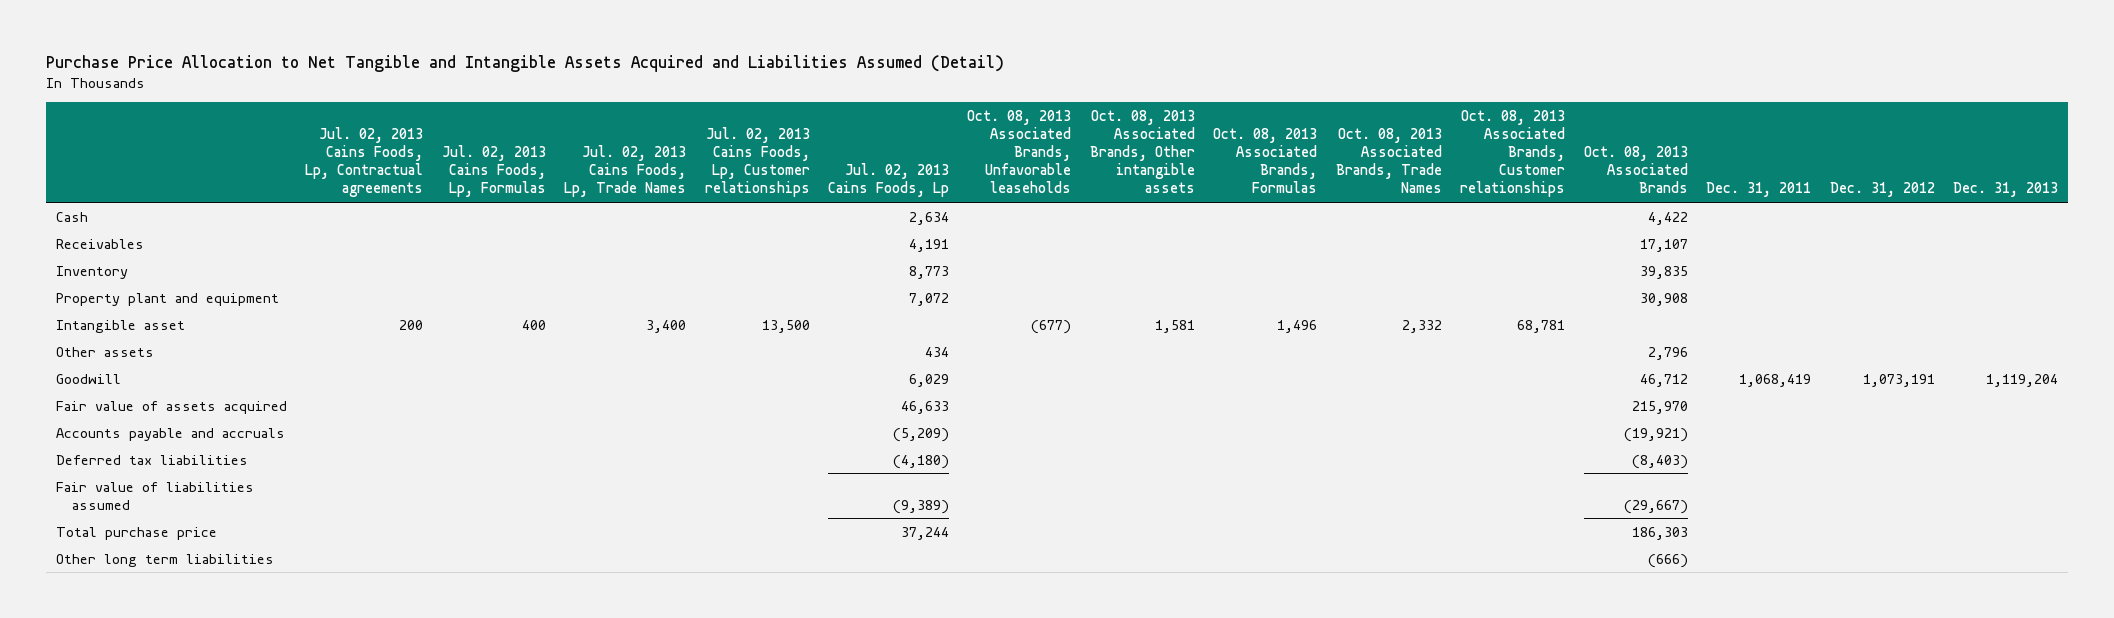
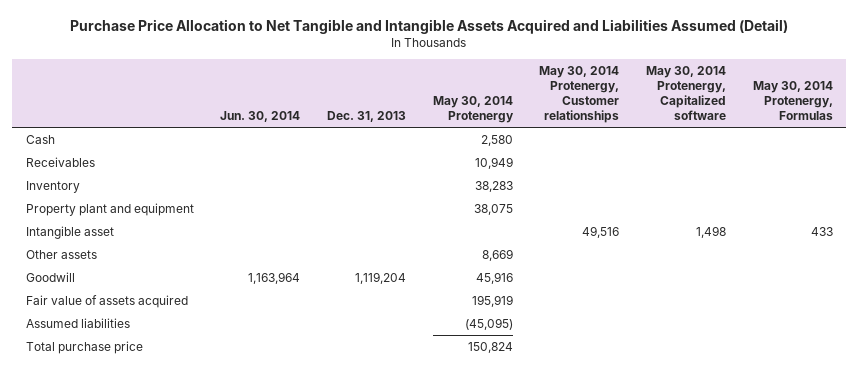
[305,126,424,198] Jul. 02, 2013 Cains Foods, Lp, Contractual agreements -> none
[441,144,546,198] Jul. 02, 2013 Cains Foods, Lp, Formulas -> none
[564,144,687,198] Jul. 02, 2013 Cains Foods, Lp, Trade Names -> none
[704,126,810,198] Jul. 02, 2013 Cains Foods, Lp, Customer relationships -> none
[827,163,949,198] Jul. 02, 2013 Cains Foods, Lp -> none
[967,109,1072,194] Oct. 08, 2013 Associated Brands, Unfavorable leaseholds -> none
[1089,109,1195,194] Oct. 08, 2013 Associated Brands, Other intangible assets -> none
[1213,127,1318,194] Oct. 08, 2013 Associated Brands, Formulas -> none
[1335,127,1442,194] Oct. 08, 2013 Associated Brands, Trade Names -> none
[1460,109,1566,198] Oct. 08, 2013 Associated Brands, Customer relationships -> none
[1583,145,1688,194] Oct. 08, 2013 Associated Brands -> none
[1706,182,1812,198] Dec. 31, 2011 -> none
[1829,182,1935,198] Dec. 31, 2012 -> none
none -> [220,111,301,123] Jun. 30, 2014
none -> [432,96,514,124] May 30, 2014 Protenergy
none -> [539,66,620,124] May 30, 2014 Protenergy, Customer relationships
none -> [646,66,727,121] May 30, 2014 Protenergy, Capitalized software
none -> [752,81,833,121] May 30, 2014 Protenergy, Formulas
[55,427,285,441] Accounts payable and accruals -> none
[55,454,248,465] Deferred tax liabilities -> none
[55,481,254,510] Fair value of liabilities assumed -> [25,318,130,329] Assumed liabilities
[55,553,274,567] Other long term liabilities -> none

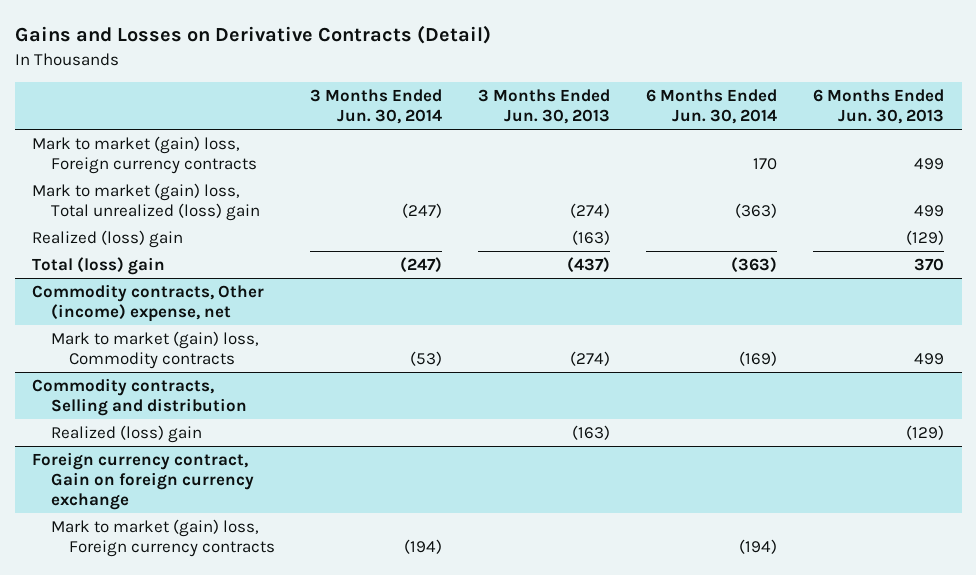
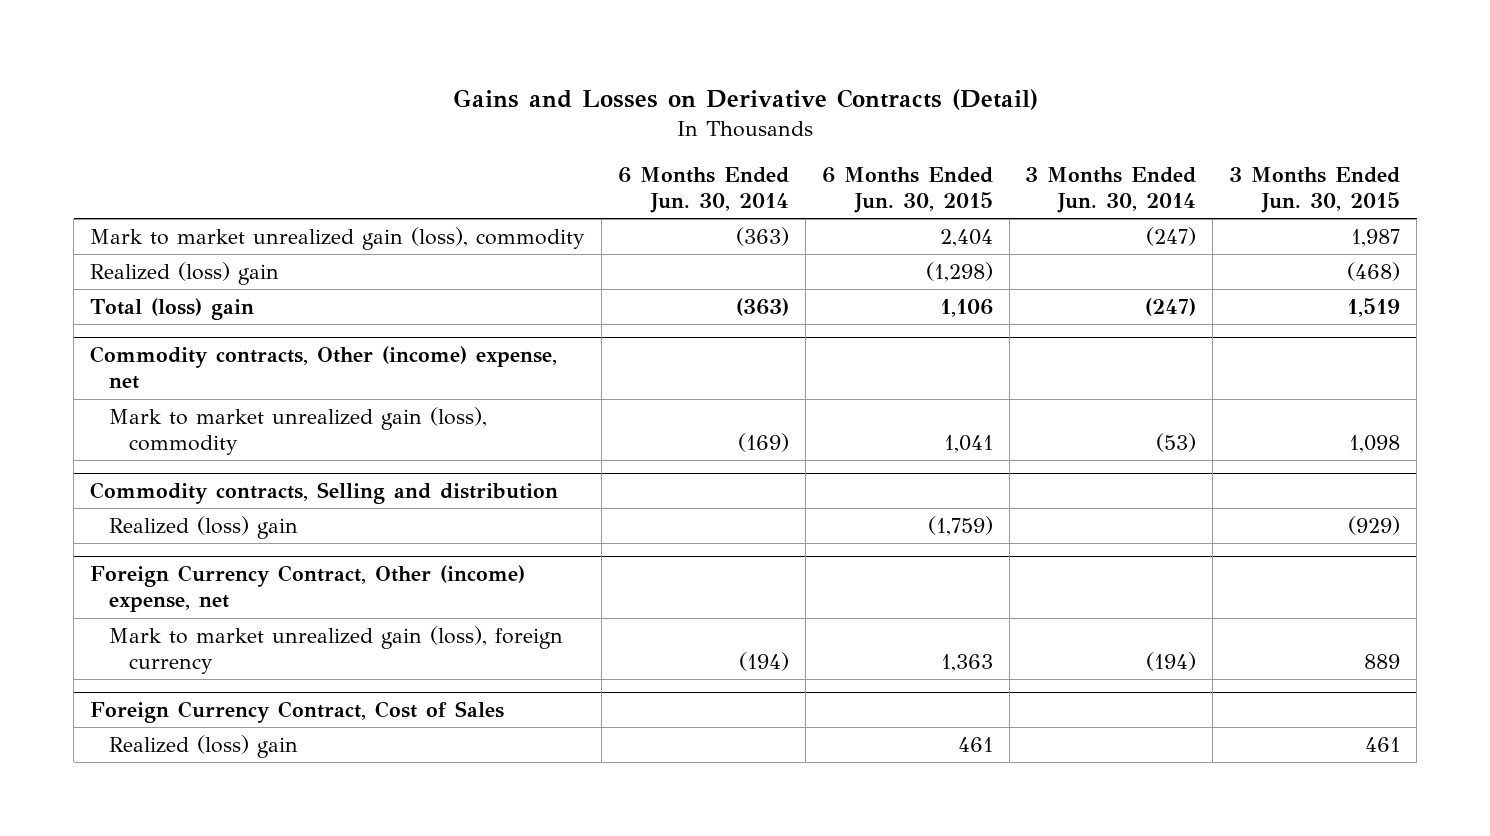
[478,89,611,125] 3 Months Ended Jun. 30, 2013 -> none
[812,89,944,125] 6 Months Ended Jun. 30, 2013 -> none
none -> [821,166,993,214] 6 Months Ended Jun. 30, 2015
none -> [1229,166,1401,214] 3 Months Ended Jun. 30, 2015
[32,136,257,175] Mark to market (gain) loss, Foreign currency contracts -> none
[32,183,260,222] Mark to market (gain) loss, Total unrealized (loss) gain -> [90,226,586,250] Mark to market unrealized gain (loss), commodity
[50,331,259,370] Mark to market (gain) loss, Commodity contracts -> [109,406,488,456] Mark to market unrealized gain (loss), commodity
[32,452,254,511] Foreign currency contract, Gain on foreign currency exchange -> none
[50,519,275,558] Mark to market (gain) loss, Foreign currency contracts -> none
none -> [90,565,526,613] Foreign Currency Contract, Other (income) expense, net
none -> [109,625,564,675] Mark to market unrealized gain (loss), foreign currency
none -> [90,701,505,724] Foreign Currency Contract, Cost of Sales
none -> [109,734,299,758] Realized (loss) gain

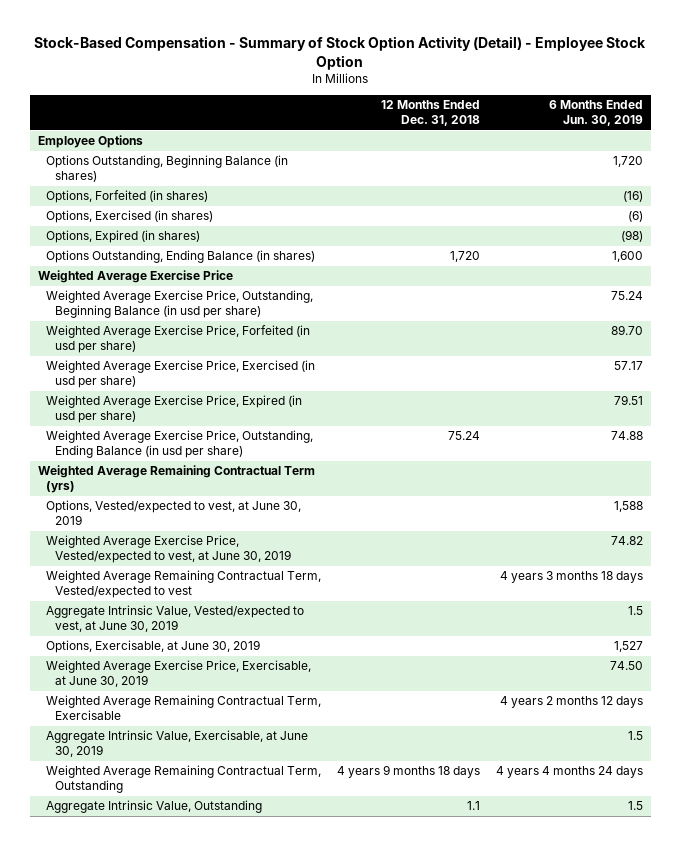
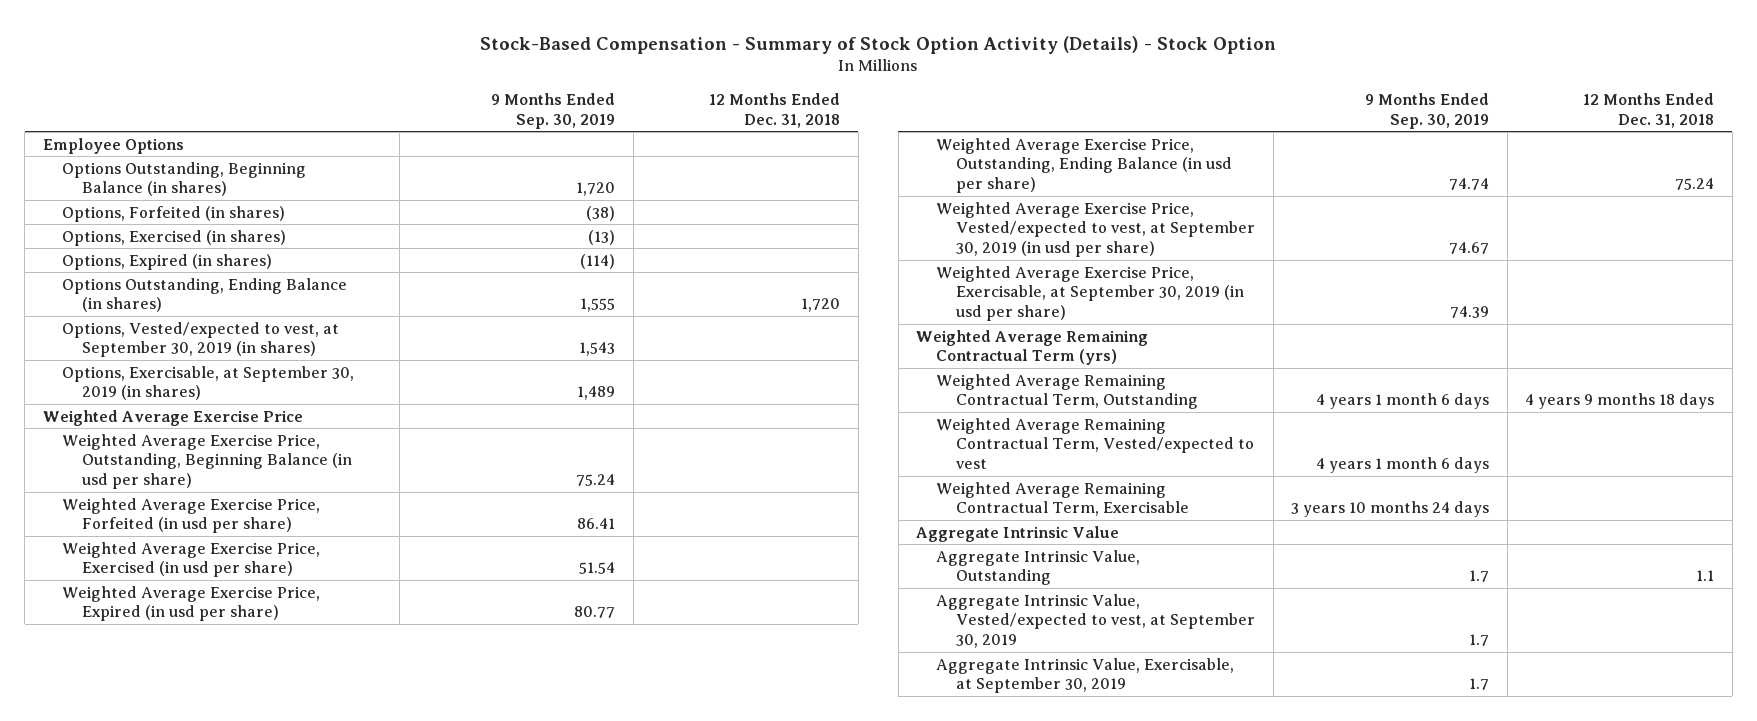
[34,36,647,70] Stock-Based Compensation - Summary of Stock Option Activity (Detail) - Employee Stock Option -> [480,35,1277,54] Stock-Based Compensation - Summary of Stock Option Activity (Details) - Stock Option
[548,100,643,127] 6 Months Ended Jun. 30, 2019 -> none
none -> [491,93,616,129] 9 Months Ended Sep. 30, 2019
none -> [62,321,340,358] Options, Vested/expected to vest, at September 30, 2019 (in shares)
none -> [62,365,355,401] Options, Exercisable, at September 30, 2019 (in shares)
none -> [936,201,1256,258] Weighted Average Exercise Price, Vested/expected to vest, at September 30, 2019 (in usd per share)
none -> [936,265,1245,322] Weighted Average Exercise Price, Exercisable, at September 30, 2019 (in usd per share)
[46,500,302,526] Options, Vested/expected to vest, at June 30, 2019 -> none
[46,535,291,564] Weighted Average Exercise Price, Vested/expected to vest, at June 30, 2019 -> none
[46,765,322,794] Weighted Average Remaining Contractual Term, Outstanding -> [936,373,1199,410] Weighted Average Remaining Contractual Term, Outstanding
[46,605,305,633] Aggregate Intrinsic Value, Vested/expected to vest, at June 30, 2019 -> none
[46,640,261,654] Options, Exercisable, at June 30, 2019 -> none
[46,660,312,688] Weighted Average Exercise Price, Exercisable, at June 30, 2019 -> none
[46,730,309,758] Aggregate Intrinsic Value, Exercisable, at June 30, 2019 -> none
none -> [916,525,1120,542] Aggregate Intrinsic Value
none -> [936,593,1256,649] Aggregate Intrinsic Value, Vested/expected to vest, at September 30, 2019
none -> [936,657,1235,694] Aggregate Intrinsic Value, Exercisable, at September 30, 2019

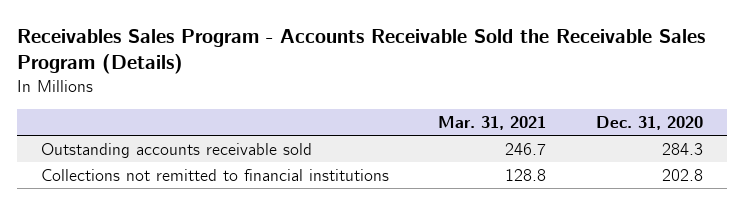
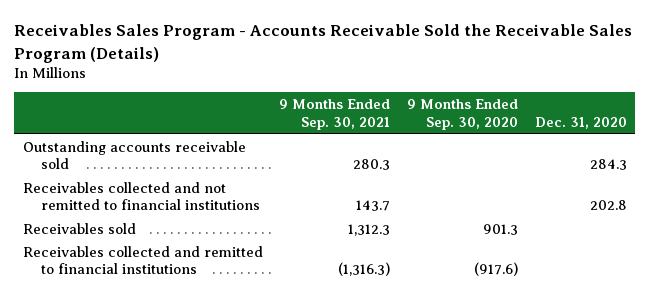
[438,116,547,131] Mar. 31, 2021 -> none
none -> [279,98,391,130] 9 Months Ended Sep. 30, 2021
none -> [406,98,518,130] 9 Months Ended Sep. 30, 2020
[41,168,390,181] Collections not remitted to financial institutions -> [22,181,260,211] Receivables collected and not remitted to financial institutions
none -> [22,222,136,234] Receivables sold
none -> [22,245,263,275] Receivables collected and remitted to financial institutions

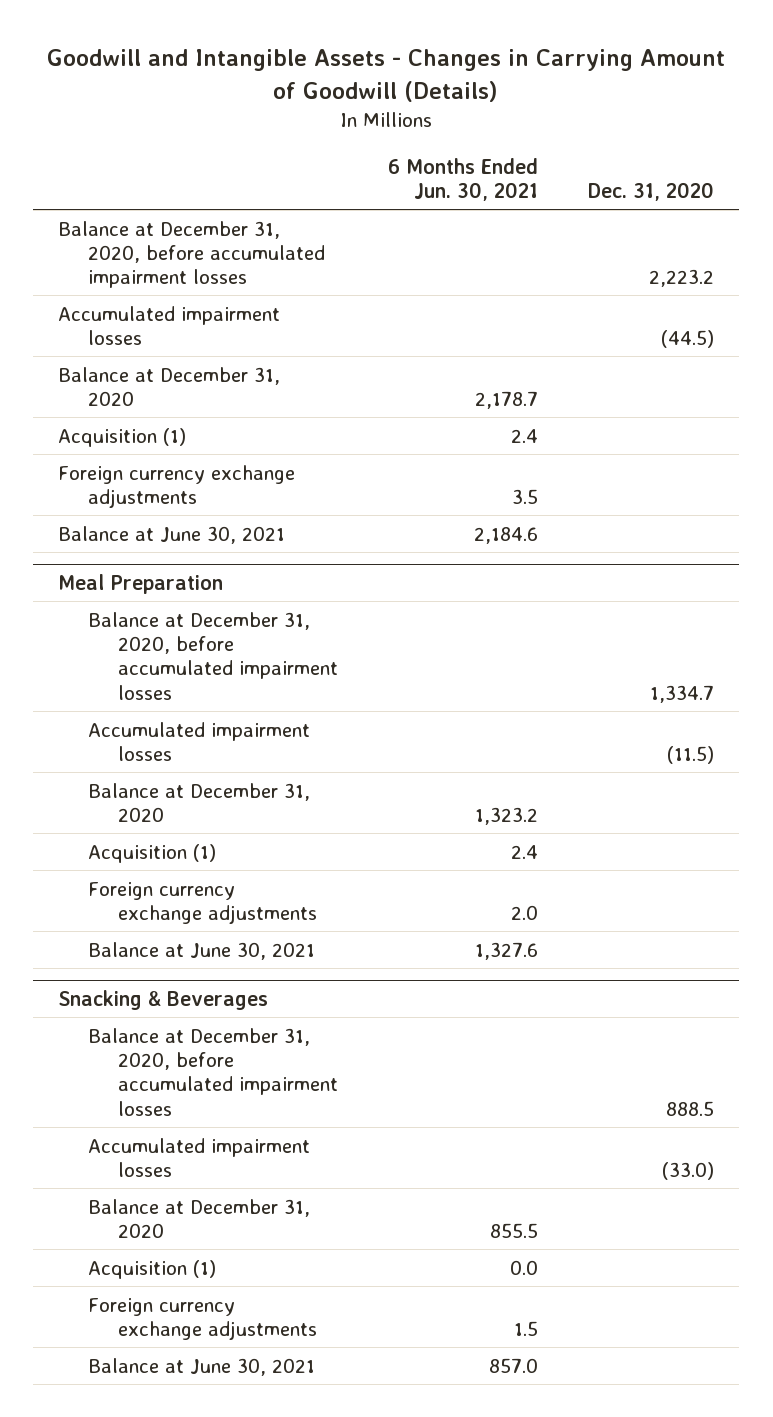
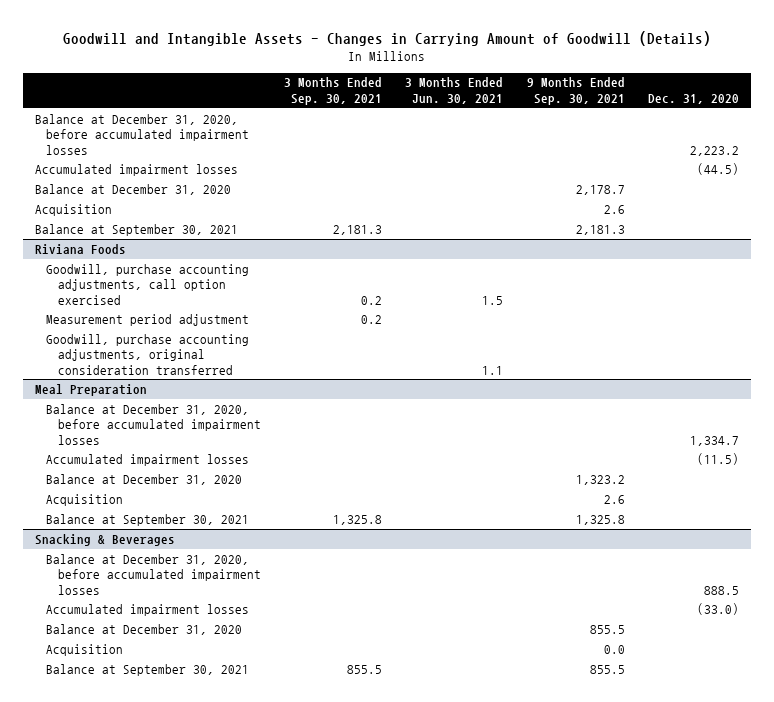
[388,157,539,202] 6 Months Ended Jun. 30, 2021 -> none
none -> [284,77,383,105] 3 Months Ended Sep. 30, 2021
none -> [405,77,504,104] 3 Months Ended Jun. 30, 2021
none -> [526,77,625,105] 9 Months Ended Sep. 30, 2021
[58,464,296,508] Foreign currency exchange adjustments -> none
[58,427,187,447] Acquisition (1) -> [34,203,112,216] Acquisition
[58,525,286,544] Balance at June 30, 2021 -> [34,223,238,236] Balance at September 30, 2021
none -> [34,243,126,254] Riviana Foods
none -> [46,263,250,305] Goodwill, purchase accounting adjustments, call option exercised
none -> [46,313,250,326] Measurement period adjustment
none -> [46,333,250,375] Goodwill, purchase accounting adjustments, original consideration transferred
[88,881,317,924] Foreign currency exchange adjustments -> none
[88,843,217,863] Acquisition (1) -> [46,493,124,506] Acquisition
[88,941,316,960] Balance at June 30, 2021 -> [46,513,250,526] Balance at September 30, 2021
[88,1297,317,1340] Foreign currency exchange adjustments -> none
[88,1259,217,1279] Acquisition (1) -> [46,643,124,656] Acquisition
[88,1357,316,1376] Balance at June 30, 2021 -> [46,663,250,676] Balance at September 30, 2021

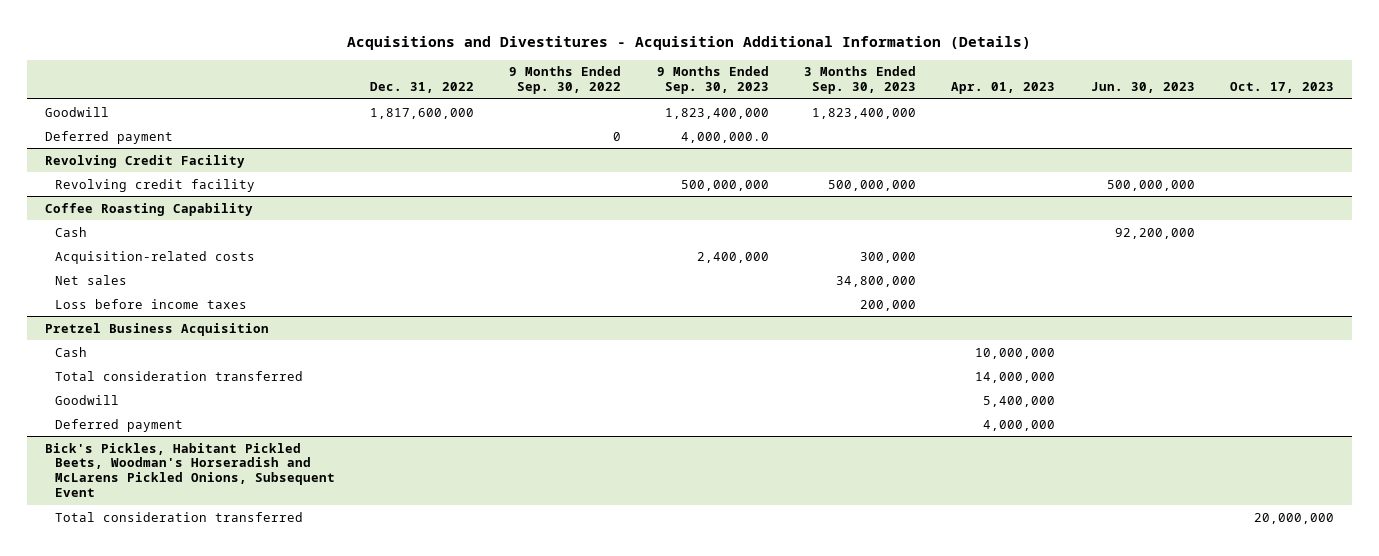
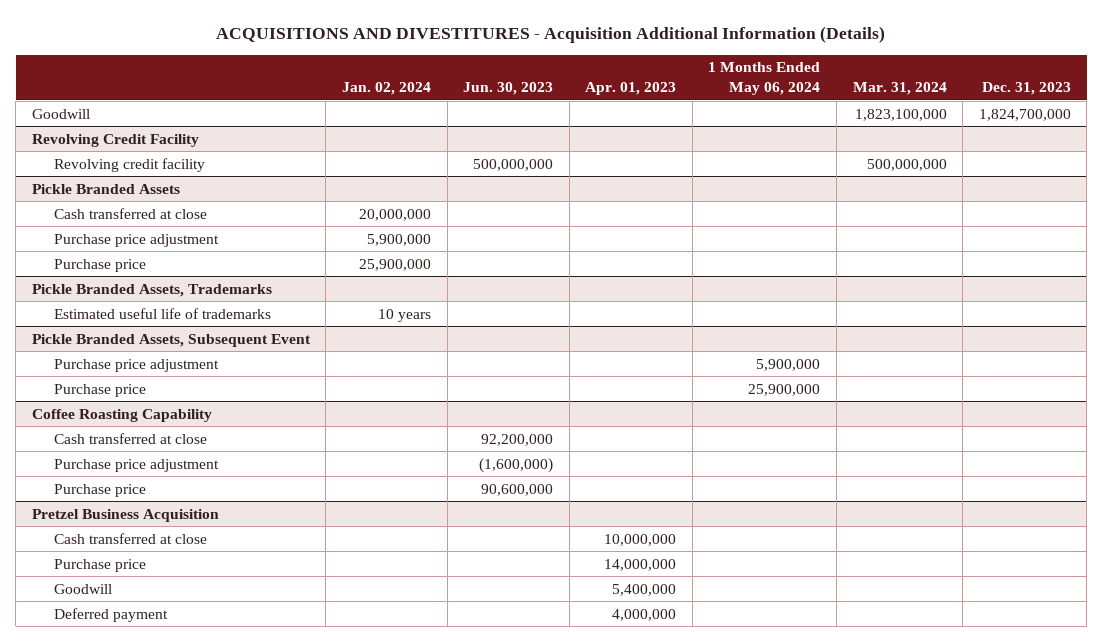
[347,35,1032,50] Acquisitions and Divestitures - Acquisition Additional Information (Details) -> [216,26,886,44] ACQUISITIONS AND DIVESTITURES - Acquisition Additional Information (Details)
[370,82,475,94] Dec. 31, 2022 -> none
[509,66,622,95] 9 Months Ended Sep. 30, 2022 -> none
[656,66,769,95] 9 Months Ended Sep. 30, 2023 -> none
[804,66,917,95] 3 Months Ended Sep. 30, 2023 -> none
[1229,82,1334,94] Oct. 17, 2023 -> none
none -> [341,82,431,96] Jan. 02, 2024
none -> [708,62,821,96] 1 Months Ended May 06, 2024
none -> [852,82,947,96] Mar. 31, 2024
none -> [981,82,1071,96] Dec. 31, 2023
[45,130,174,144] Deferred payment -> none
none -> [31,183,180,194] Pickle Branded Assets
none -> [53,207,207,219] Cash transferred at close
none -> [53,233,219,247] Purchase price adjustment
none -> [53,258,146,272] Purchase price
none -> [31,283,272,297] Pickle Branded Assets, Trademarks
none -> [53,307,271,319] Estimated useful life of trademarks
none -> [31,333,311,347] Pickle Branded Assets, Subsequent Event
none -> [53,358,219,372] Purchase price adjustment
none -> [53,383,146,397] Purchase price
[54,250,255,264] Acquisition-related costs -> none
[54,274,127,285] Net sales -> none
[54,298,247,309] Loss before income taxes -> none
[54,226,87,237] Cash -> [53,432,207,444] Cash transferred at close
none -> [53,458,219,472] Purchase price adjustment
none -> [53,483,146,497] Purchase price
[54,346,87,357] Cash -> [53,532,207,544] Cash transferred at close
[54,370,303,381] Total consideration transferred -> [53,558,146,572] Purchase price
[45,442,335,498] Bick's Pickles, Habitant Pickled Beets, Woodman's Horseradish and McLarens Pickled Onions, Subsequent Event -> none
[54,511,303,522] Total consideration transferred -> none

